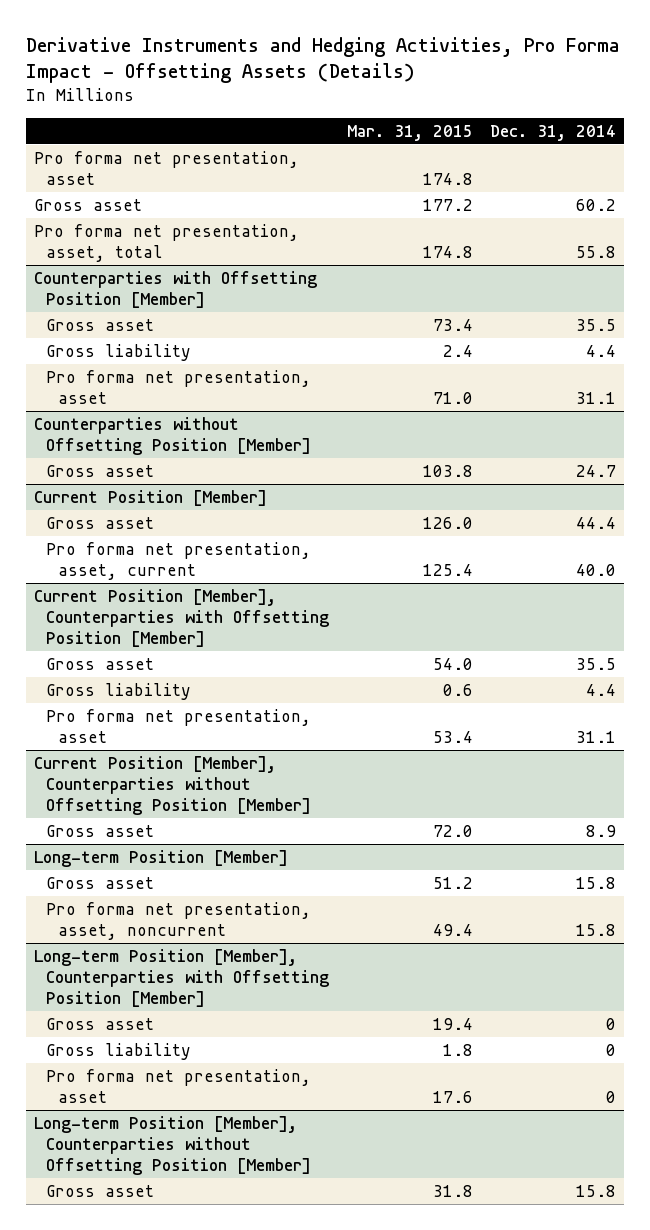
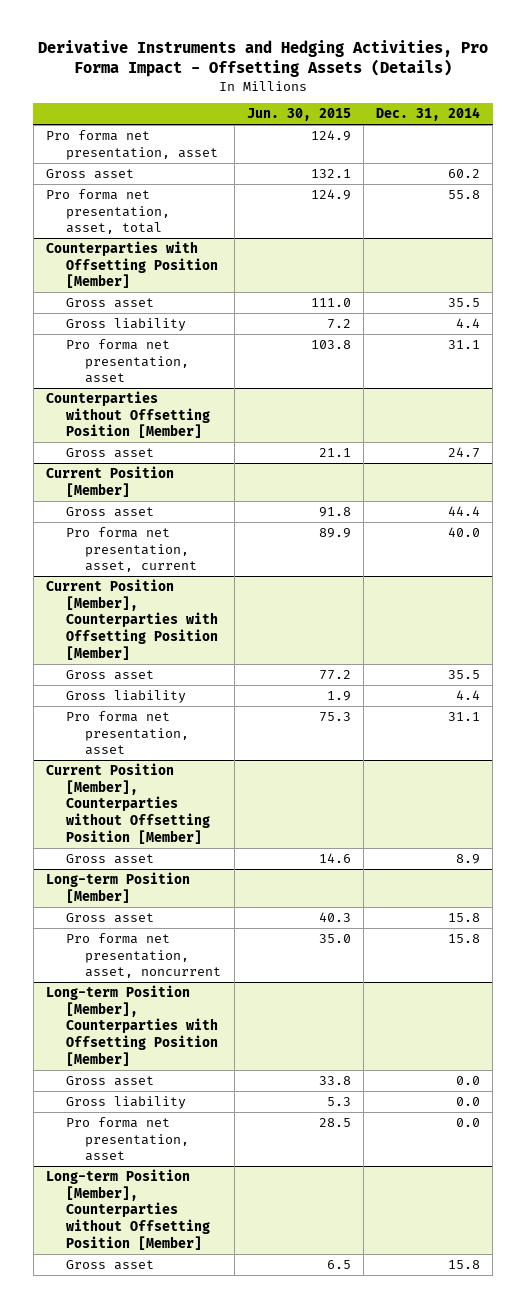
[346,124,473,141] Mar. 31, 2015 -> none
none -> [246,108,351,122] Jun. 30, 2015
[605,1017,616,1030] 0 -> [456,1075,481,1085] 0.0
[605,1043,616,1056] 0 -> [456,1096,481,1106] 0.0
[605,1091,616,1104] 0 -> [456,1117,481,1127] 0.0

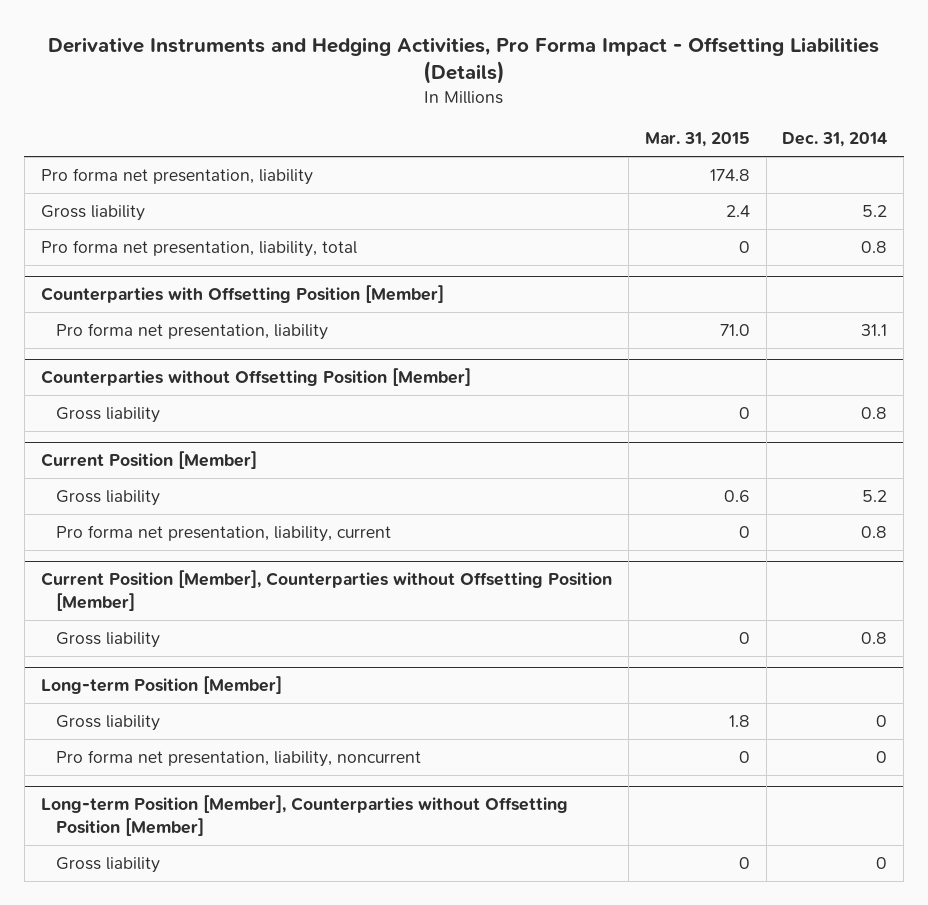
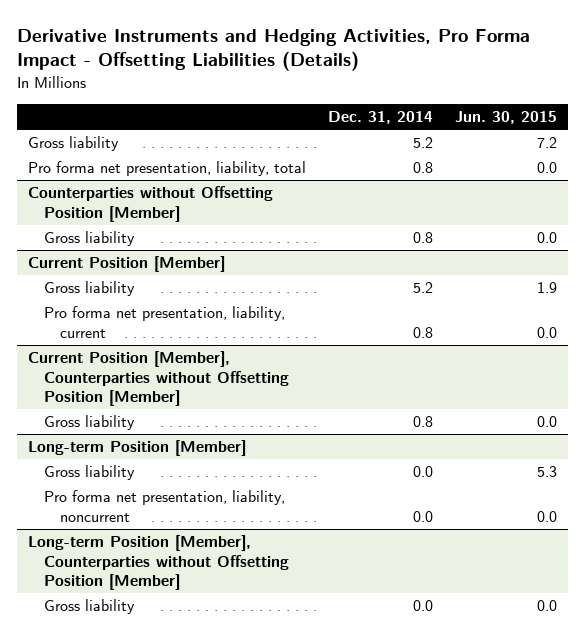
[644,132,750,148] Mar. 31, 2015 -> none
none -> [454,111,557,125] Jun. 30, 2015
[40,167,313,185] Pro forma net presentation, liability -> none
[40,285,444,304] Counterparties with Offsetting Position [Member] -> none
[55,322,328,340] Pro forma net presentation, liability -> none
[876,714,888,727] 0 -> [412,466,433,478] 0.0
[876,750,888,763] 0 -> [412,510,433,522] 0.0
[876,856,888,869] 0 -> [412,600,433,612] 0.0

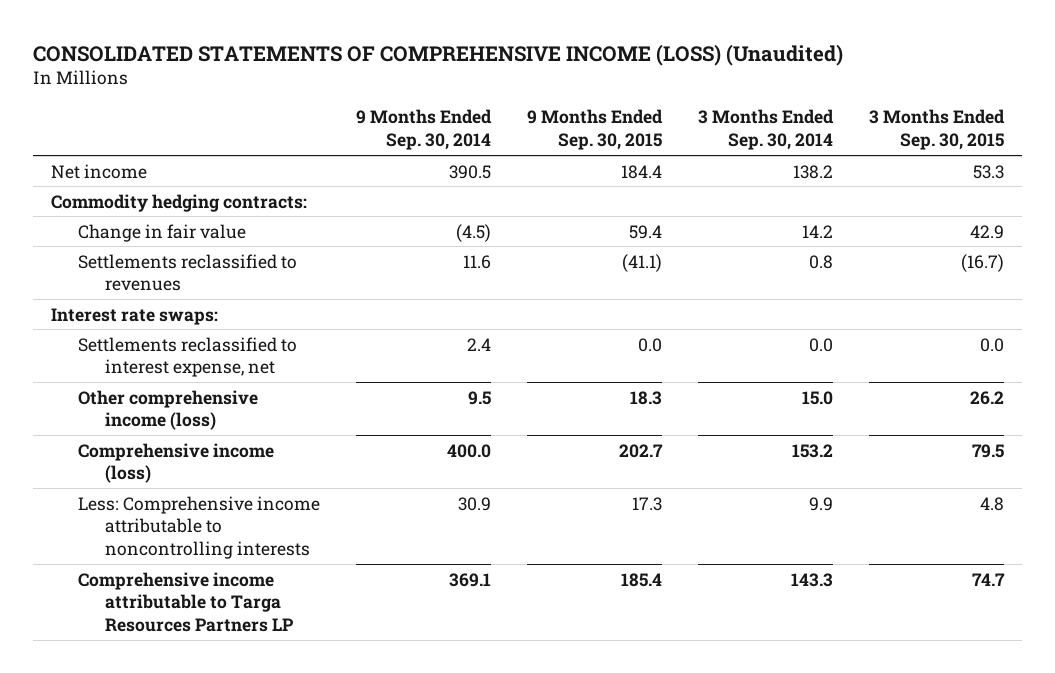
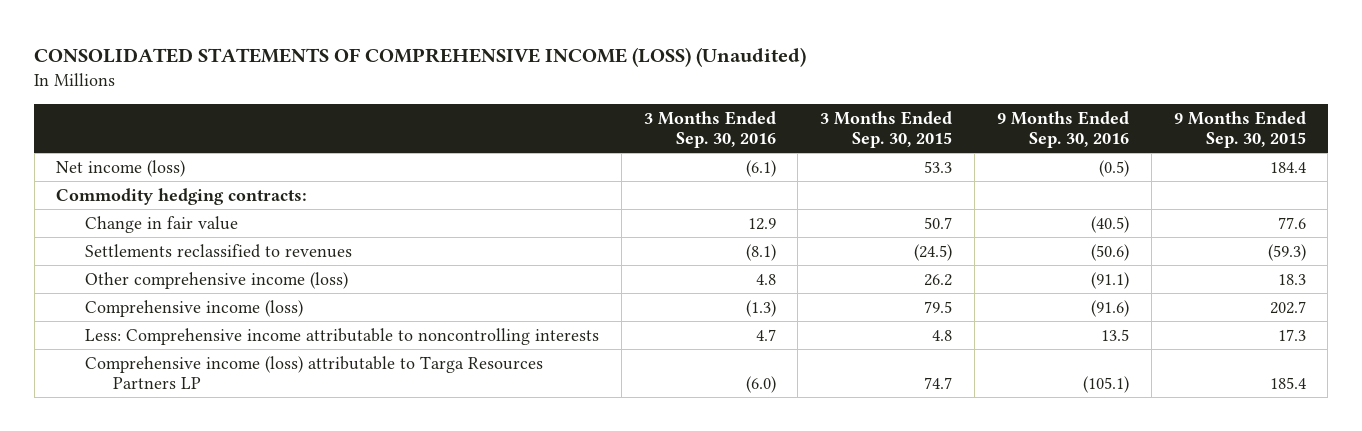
[356,109,493,151] 9 Months Ended Sep. 30, 2014 -> none
[698,109,835,151] 3 Months Ended Sep. 30, 2014 -> none
none -> [643,110,776,149] 3 Months Ended Sep. 30, 2016
none -> [996,110,1129,149] 9 Months Ended Sep. 30, 2016
[51,163,148,179] Net income -> [56,159,186,177] Net income (loss)
[51,307,219,325] Interest rate swaps: -> none
[78,336,298,378] Settlements reclassified to interest expense, net -> none
[629,224,663,239] 59.4 -> [1277,216,1306,229] 77.6
[969,224,1004,239] 42.9 -> [924,216,953,229] 50.7
[622,253,663,272] (41.1) -> [1267,243,1306,261] (59.3)
[960,253,1004,272] (16.7) -> [914,243,953,261] (24.5)
[78,571,293,633] Comprehensive income attributable to Targa Resources Partners LP -> [84,355,543,390] Comprehensive income (loss) attributable to Targa Resources Partners LP

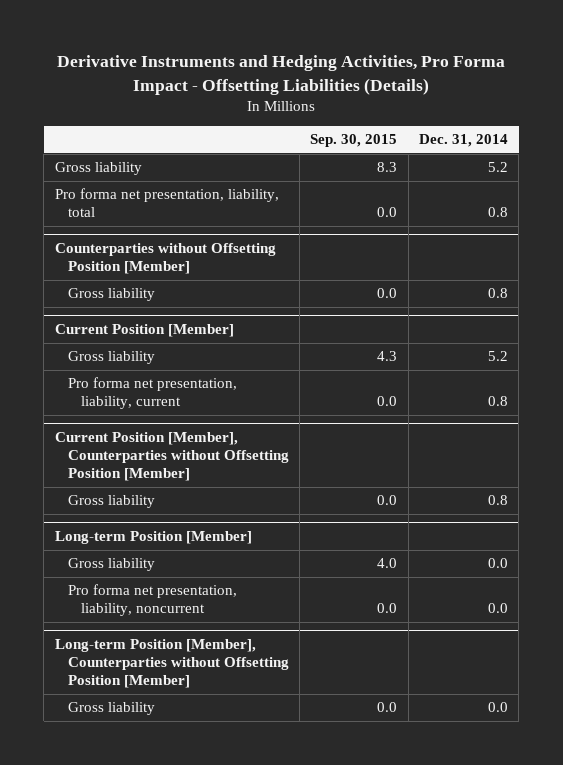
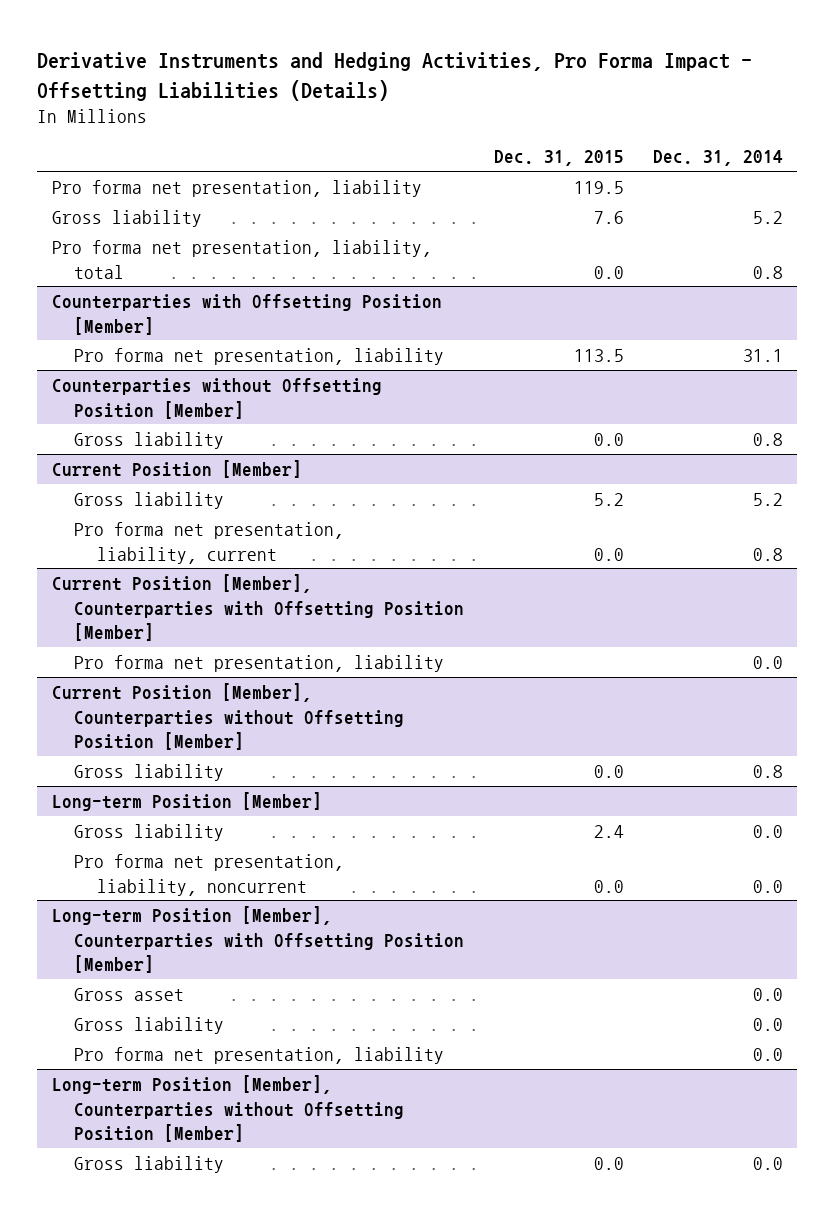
[310,134,398,148] Sep. 30, 2015 -> none
none -> [493,150,624,167] Dec. 31, 2015
none -> [51,179,422,197] Pro forma net presentation, liability
none -> [51,293,442,335] Counterparties with Offsetting Position [Member]
none -> [74,347,445,365] Pro forma net presentation, liability
none -> [51,573,465,642] Current Position [Member], Counterparties with Offsetting Position [Member]
none -> [74,654,445,672] Pro forma net presentation, liability
none -> [51,905,465,974] Long-term Position [Member], Counterparties with Offsetting Position [Member]
none -> [74,987,185,1001] Gross asset
none -> [74,1016,225,1034] Gross liability
none -> [74,1046,445,1064] Pro forma net presentation, liability

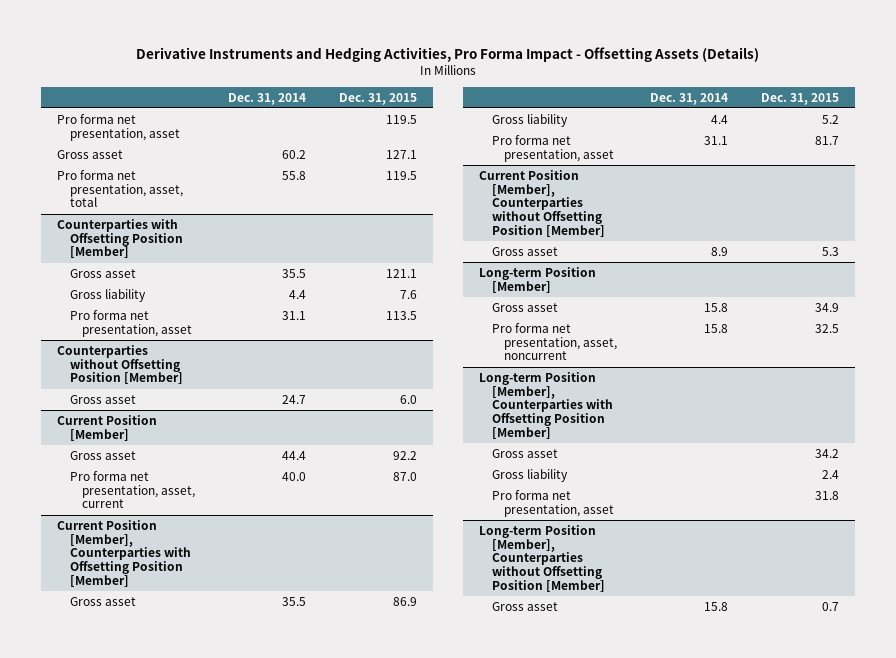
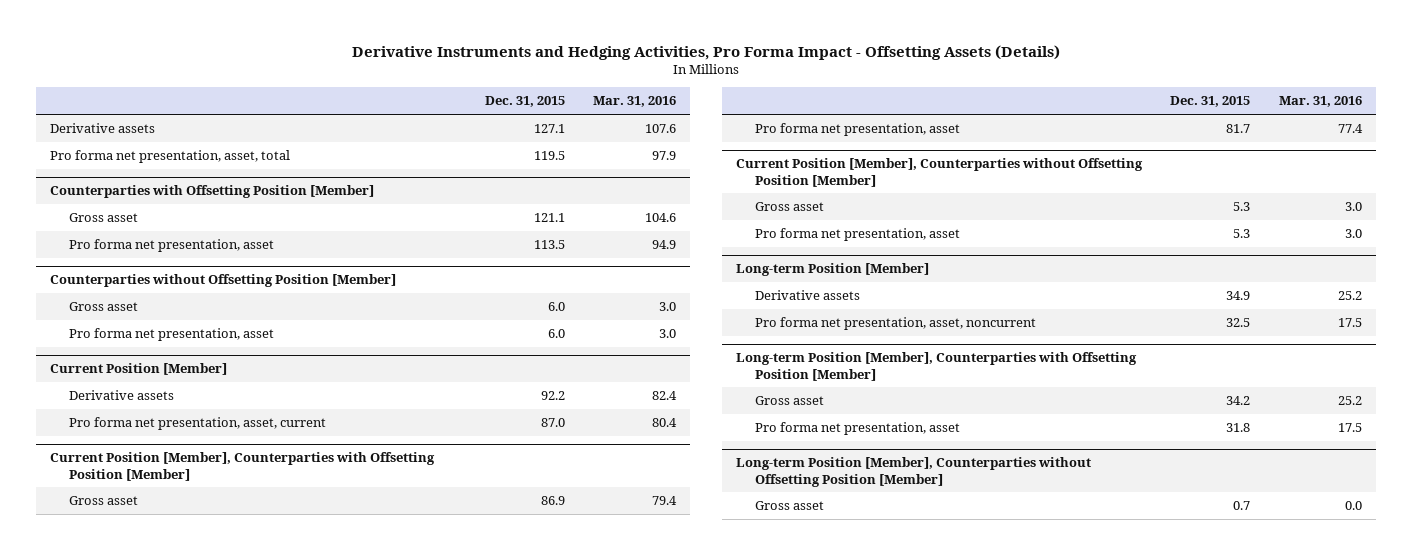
[228,92,307,105] Dec. 31, 2014 -> none
none -> [592,96,676,108] Mar. 31, 2016
[57,113,180,141] Pro forma net presentation, asset -> none
[57,149,124,159] Gross asset -> [50,123,156,134] Derivative assets
[69,288,146,302] Gross liability -> none
none -> [68,328,274,342] Pro forma net presentation, asset
[69,450,136,460] Gross asset -> [68,390,174,401] Derivative assets
[491,113,568,127] Gross liability -> none
none -> [754,228,960,242] Pro forma net presentation, asset
[491,302,558,312] Gross asset -> [754,290,860,301] Derivative assets
[491,468,568,482] Gross liability -> none

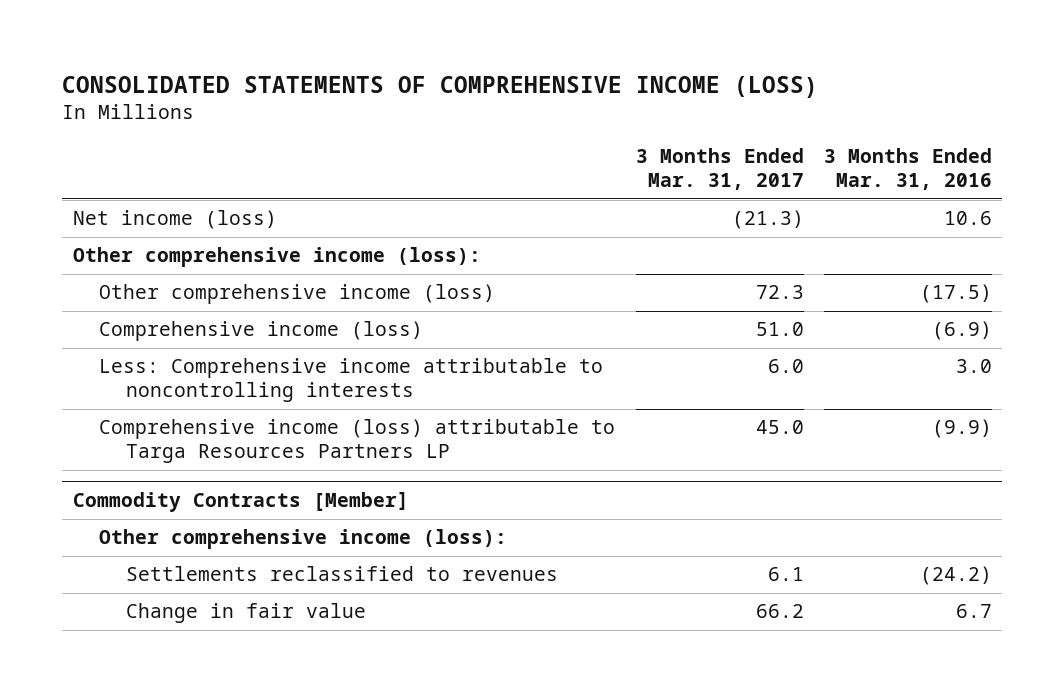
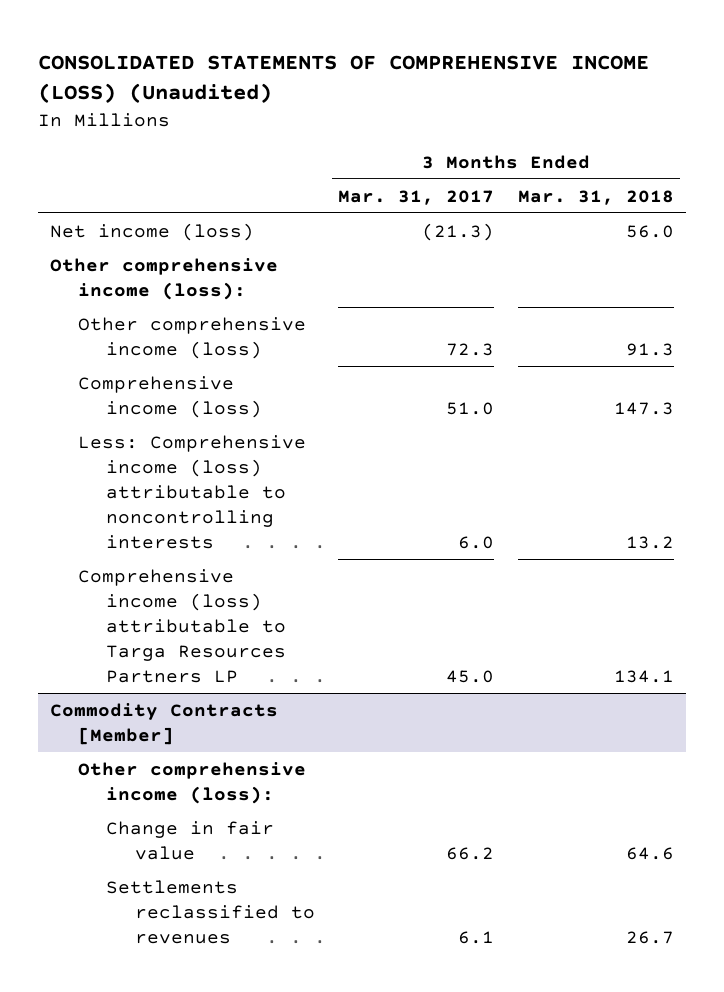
[62,75,819,98] CONSOLIDATED STATEMENTS OF COMPREHENSIVE INCOME (LOSS) -> [38,54,650,104] CONSOLIDATED STATEMENTS OF COMPREHENSIVE INCOME (LOSS) (Unaudited)
[823,148,992,191] 3 Months Ended Mar. 31, 2016 -> none
none -> [517,189,674,205] Mar. 31, 2018
[99,358,604,403] Less: Comprehensive income attributable to noncontrolling interests -> [78,434,307,550] Less: Comprehensive income (loss) attributable to noncontrolling interests
[126,566,559,582] Settlements reclassified to revenues -> [106,879,315,945] Settlements reclassified to revenues

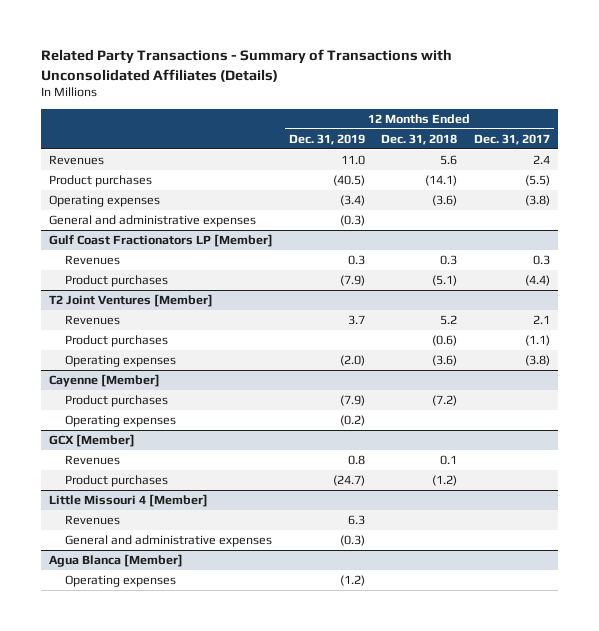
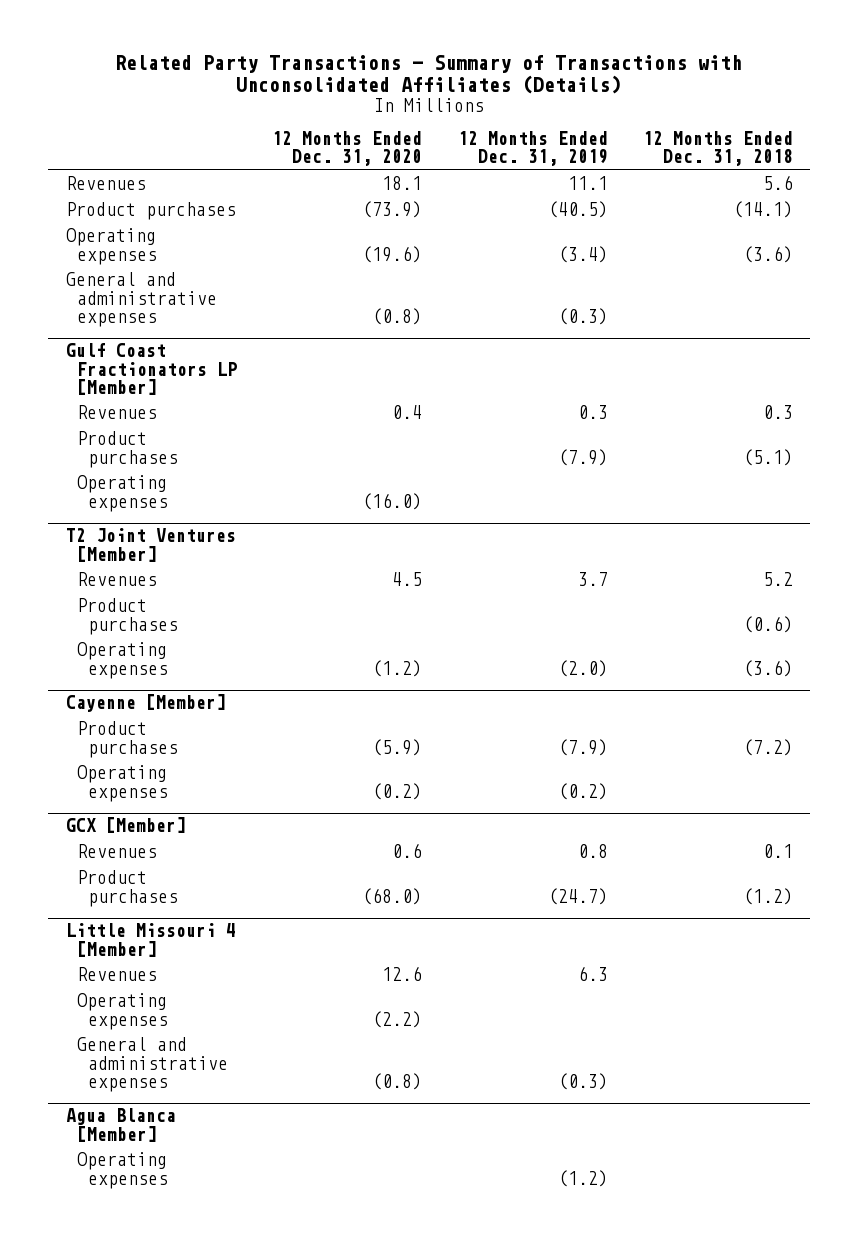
[473,133,550,145] Dec. 31, 2017 -> none
none -> [272,131,423,167] 12 Months Ended Dec. 31, 2020
[341,155,366,166] 11.0 -> [567,176,608,191] 11.1
none -> [76,475,169,512] Operating expenses
none -> [76,993,169,1030] Operating expenses

